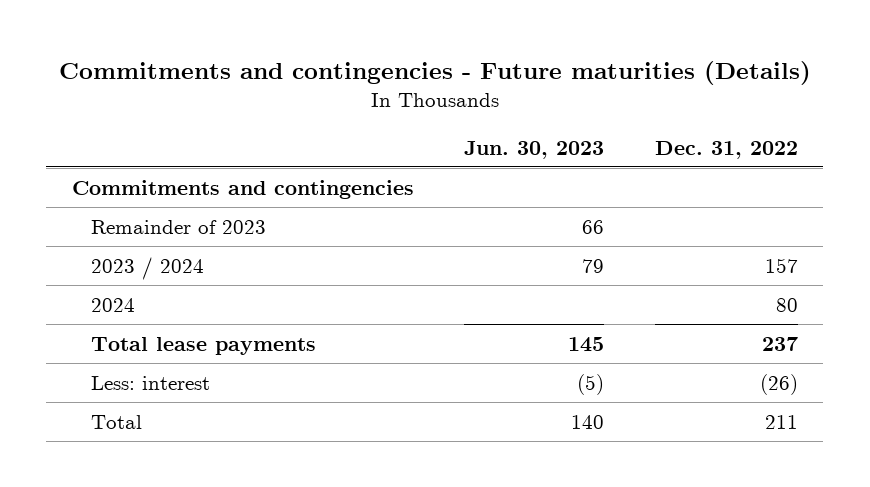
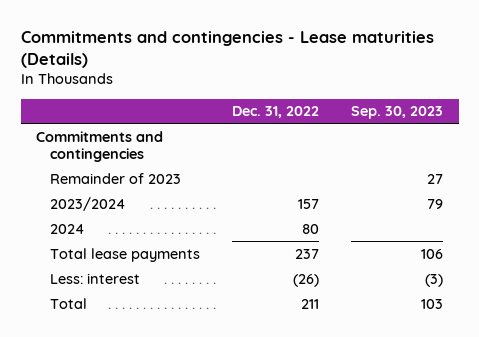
[58,60,811,85] Commitments and contingencies - Future maturities (Details) -> [20,30,434,68] Commitments and contingencies - Lease maturities (Details)
[464,140,605,159] Jun. 30, 2023 -> none
none -> [350,106,443,120] Sep. 30, 2023
[91,256,205,280] 2023 / 2024 -> [50,196,126,211] 2023/2024

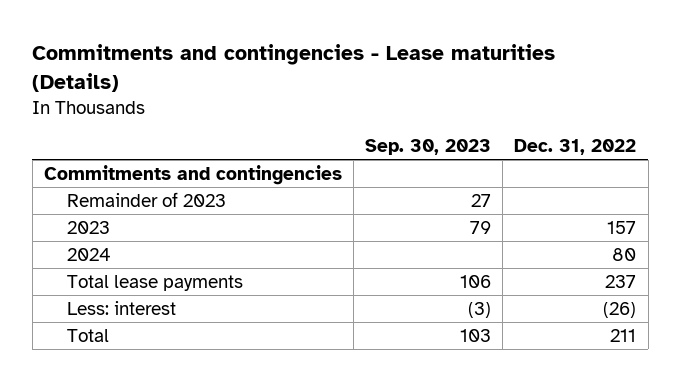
[50,196,126,211] 2023/2024 -> [67,220,111,234] 2023

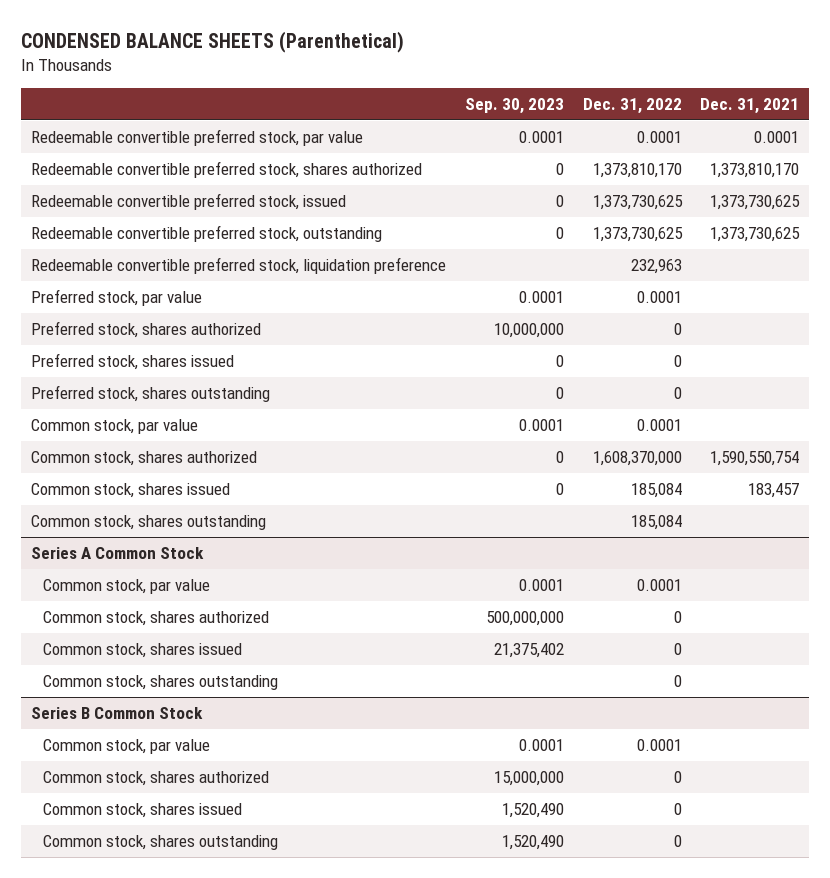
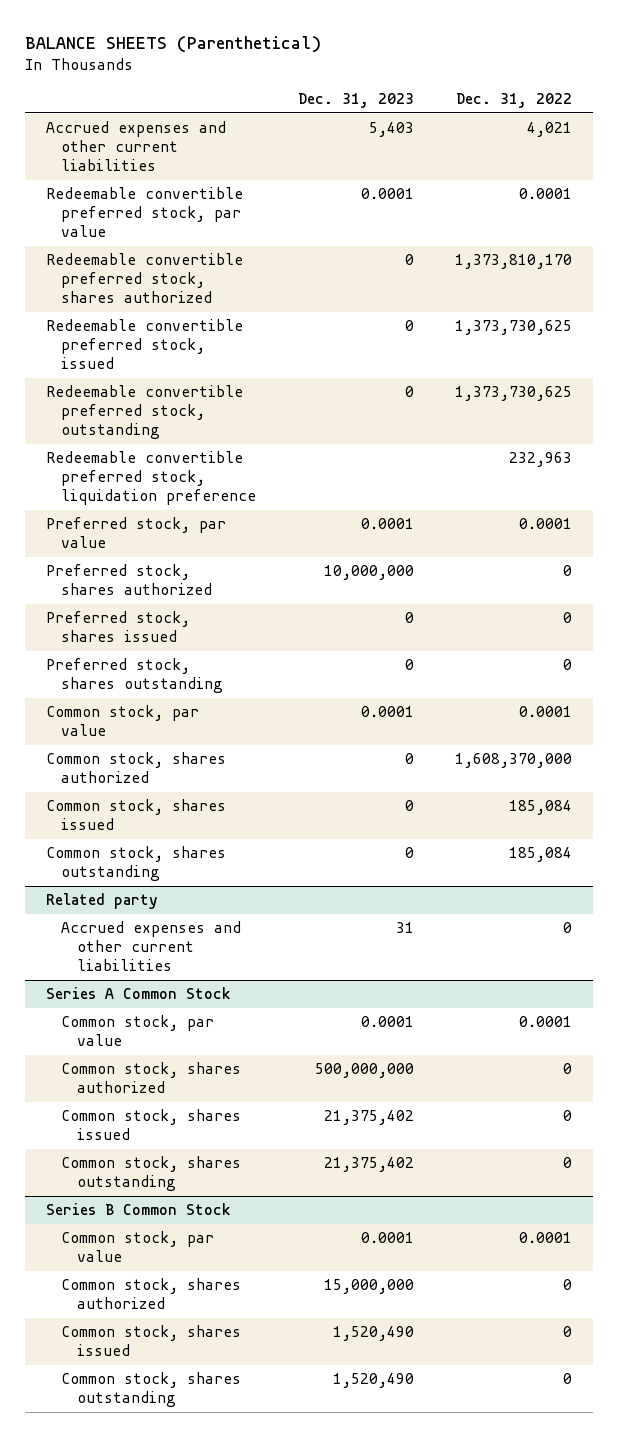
[21,30,405,53] CONDENSED BALANCE SHEETS (Parenthetical) -> [25,35,322,53] BALANCE SHEETS (Parenthetical)
[464,97,564,114] Sep. 30, 2023 -> none
[700,97,800,114] Dec. 31, 2021 -> none
none -> [297,93,414,109] Dec. 31, 2023
none -> [45,121,226,172] Accrued expenses and other current liabilities
none -> [45,893,158,910] Related party
none -> [61,921,242,972] Accrued expenses and other current liabilities

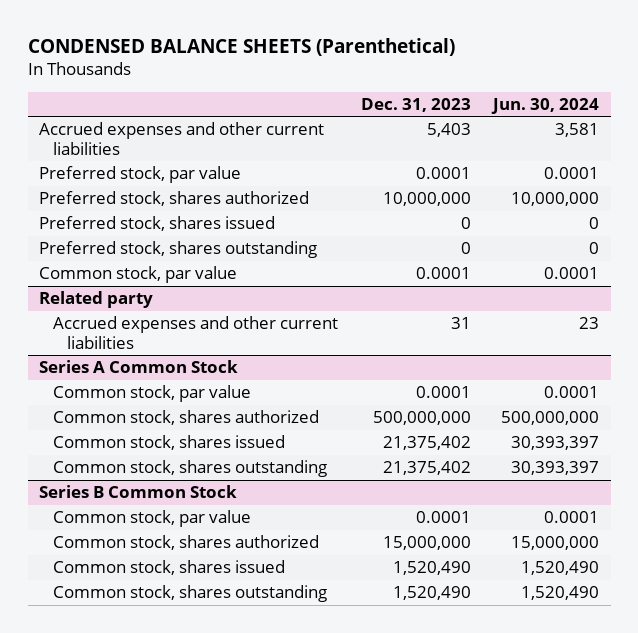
[25,35,322,53] BALANCE SHEETS (Parenthetical) -> [27,38,455,57] CONDENSED BALANCE SHEETS (Parenthetical)
[455,93,572,109] Dec. 31, 2022 -> none
none -> [491,97,600,114] Jun. 30, 2024
[45,187,243,238] Redeemable convertible preferred stock, par value -> none
[45,253,243,304] Redeemable convertible preferred stock, shares authorized -> none
[45,319,243,370] Redeemable convertible preferred stock, issued -> none
[45,385,243,440] Redeemable convertible preferred stock, outstanding -> none
[45,451,257,506] Redeemable convertible preferred stock, liquidation preference -> none
[45,752,226,784] Common stock, shares authorized -> none
[45,799,226,831] Common stock, shares issued -> none
[45,846,226,882] Common stock, shares outstanding -> none

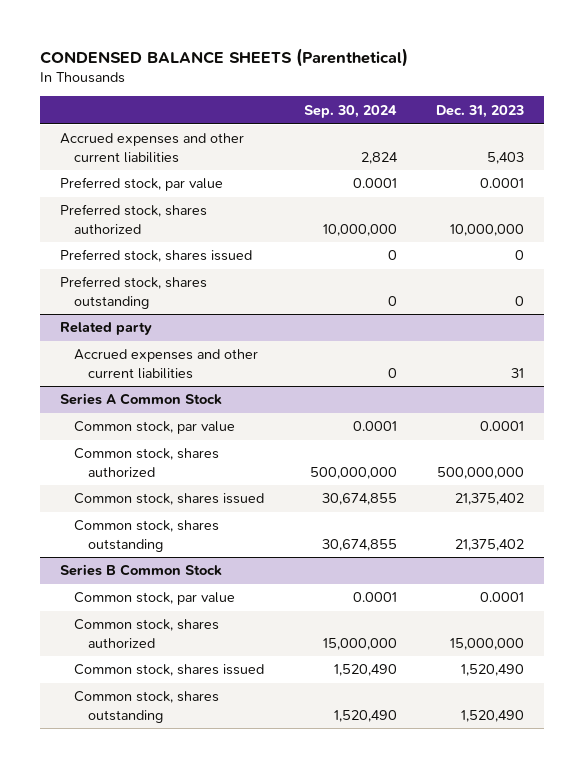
[491,97,600,114] Jun. 30, 2024 -> none
none -> [303,104,397,118] Sep. 30, 2024
[38,266,237,284] Common stock, par value -> none

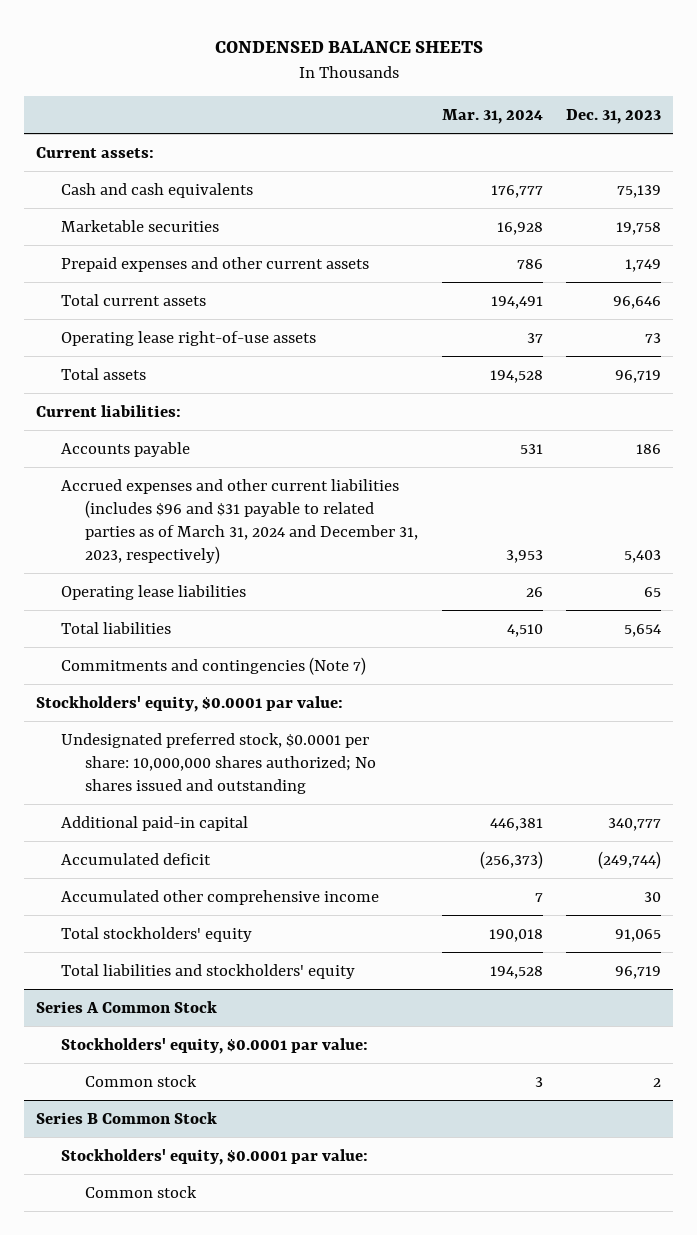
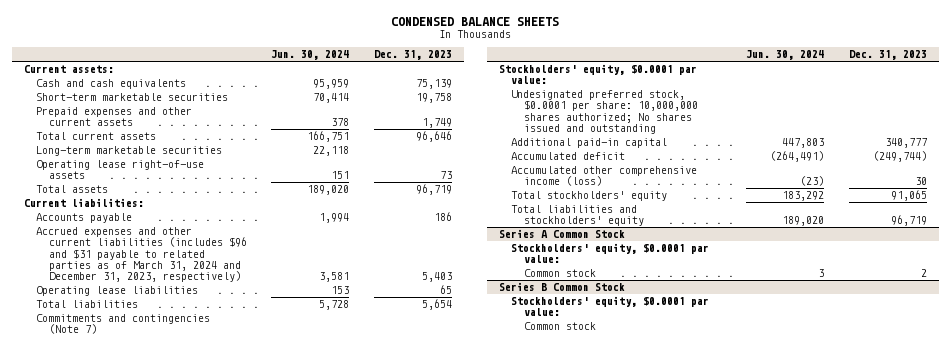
[441,108,543,124] Mar. 31, 2024 -> none
none -> [271,50,350,61] Jun. 30, 2024
[60,219,219,232] Marketable securities -> [36,93,229,102] Short-term marketable securities
none -> [36,146,223,157] Long-term marketable securities
[60,889,379,905] Accumulated other comprehensive income -> [511,166,698,187] Accumulated other comprehensive income (loss)

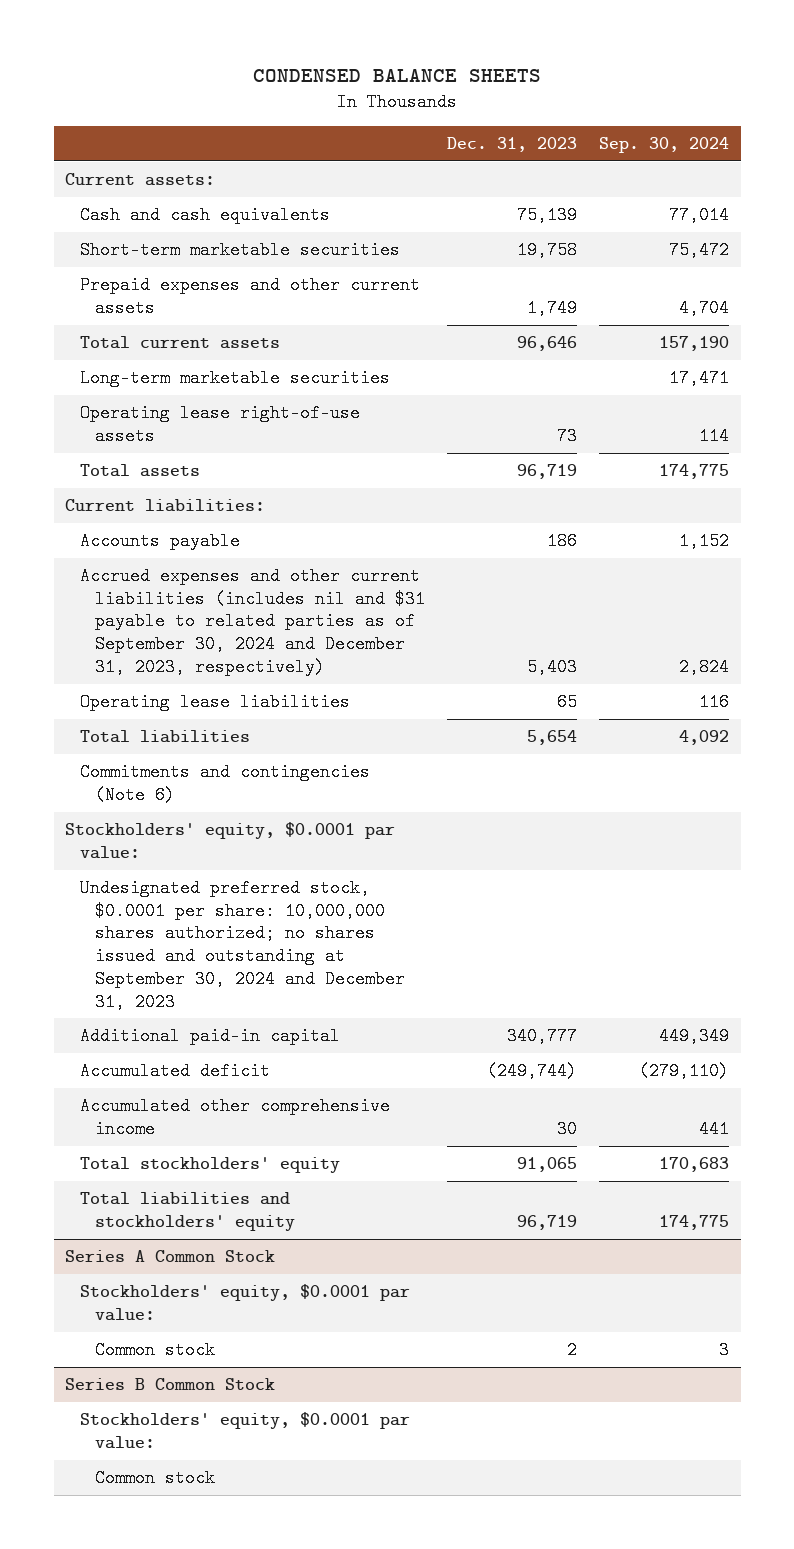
[271,50,350,61] Jun. 30, 2024 -> none
none -> [599,137,730,154] Sep. 30, 2024
[36,227,248,283] Accrued expenses and other current liabilities (includes $96 and $31 payable to related parties as of March 31, 2024 and December 31, 2023, respectively) -> [80,567,426,676] Accrued expenses and other current liabilities (includes nil and $31 payable to related parties as of September 30, 2024 and December 31, 2023, respectively)
[36,314,211,335] Commitments and contingencies (Note 7) -> [80,763,371,804] Commitments and contingencies (Note 6)
[511,90,698,134] Undesignated preferred stock, $0.0001 per share: 10,000,000 shares authorized; No shares issued and outstanding -> [80,879,406,1011] Undesignated preferred stock, $0.0001 per share: 10,000,000 shares authorized; no shares issued and outstanding at September 30, 2024 and December 31, 2023
[511,166,698,187] Accumulated other comprehensive income (loss) -> [80,1097,391,1138] Accumulated other comprehensive income

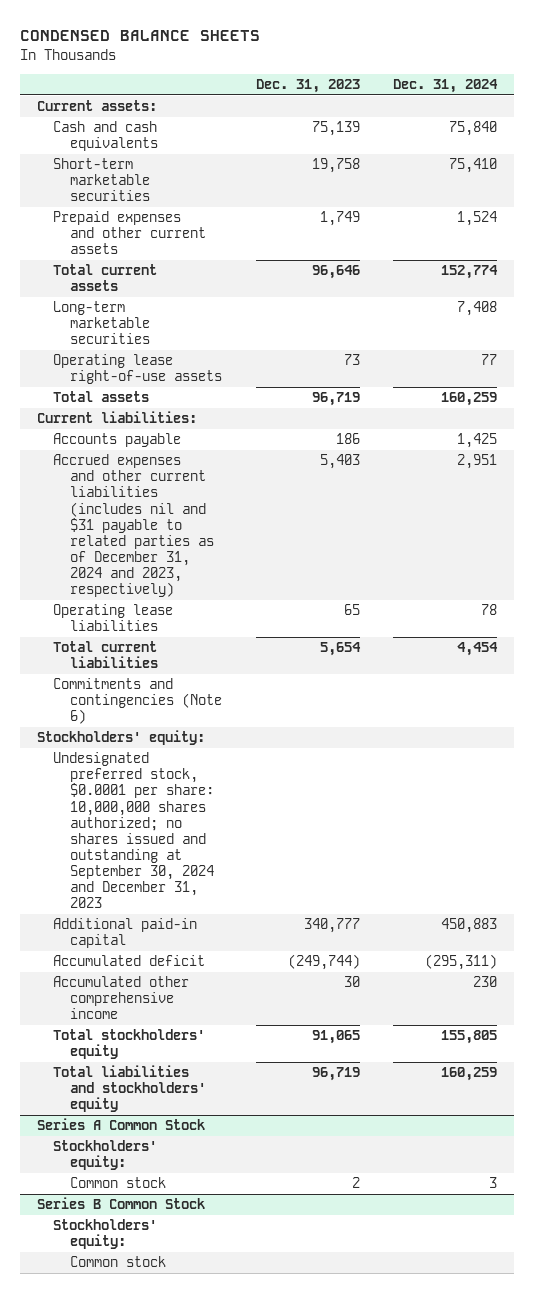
[599,137,730,154] Sep. 30, 2024 -> none
none -> [393,78,499,93] Dec. 31, 2024
[80,567,426,676] Accrued expenses and other current liabilities (includes nil and $31 payable to related parties as of September 30, 2024 and December 31, 2023, respectively) -> [53,454,214,597] Accrued expenses and other current liabilities (includes nil and $31 payable to related parties as of December 31, 2024 and 2023, respectively)
[80,730,251,744] Total liabilities -> [53,641,158,669] Total current liabilities
[64,822,395,859] Stockholders' equity, $0.0001 par value: -> [36,730,205,746] Stockholders' equity:
[80,1284,411,1321] Stockholders' equity, $0.0001 par value: -> [53,1140,158,1171] Stockholders' equity:
[80,1412,411,1449] Stockholders' equity, $0.0001 par value: -> [53,1219,158,1250] Stockholders' equity:

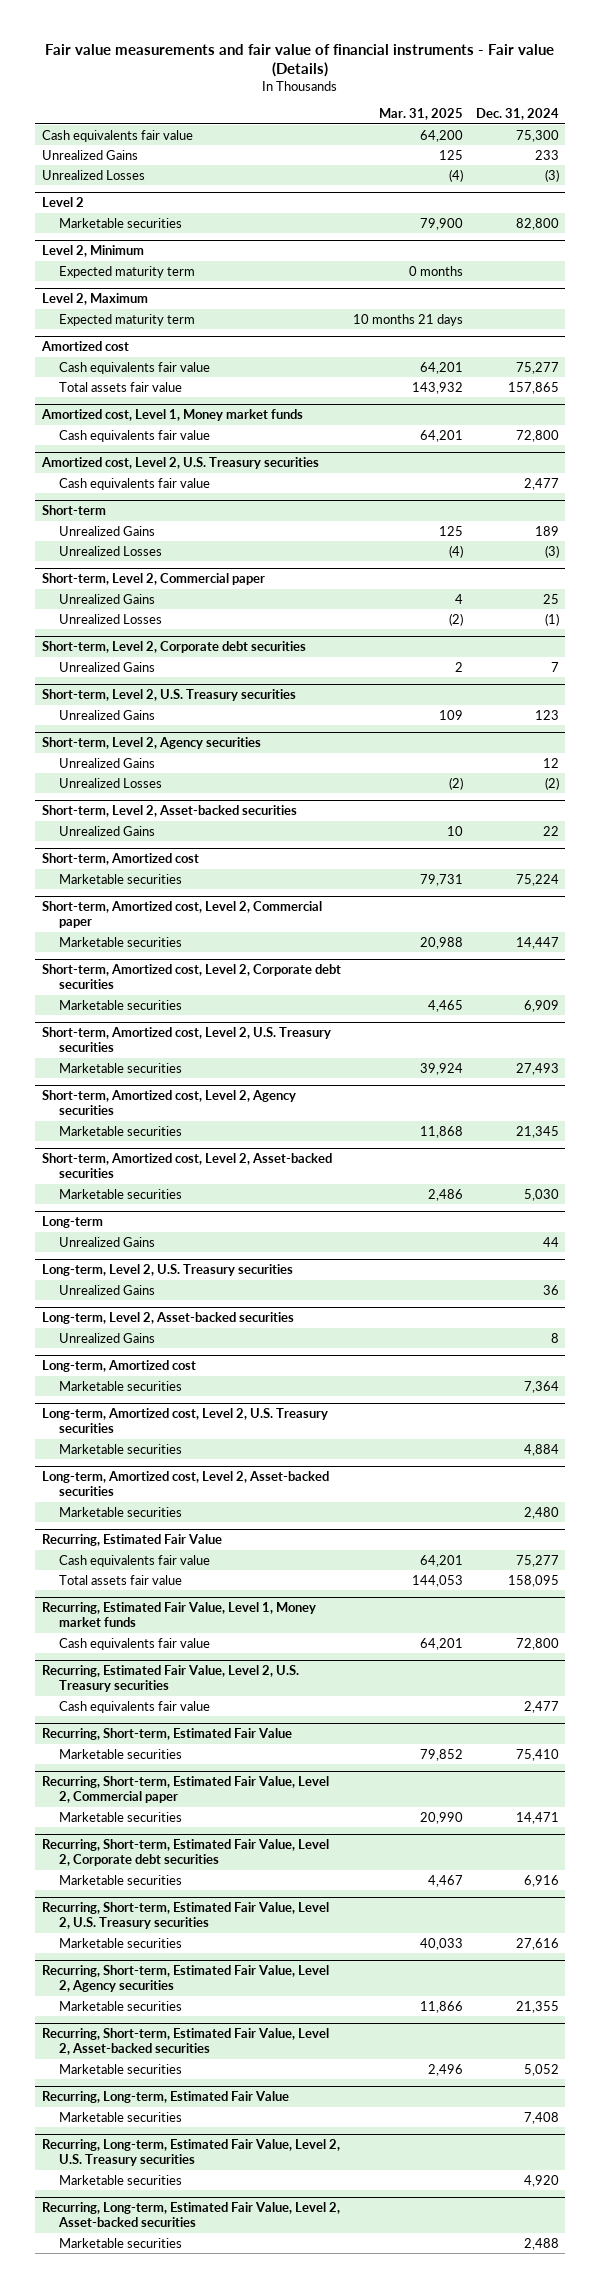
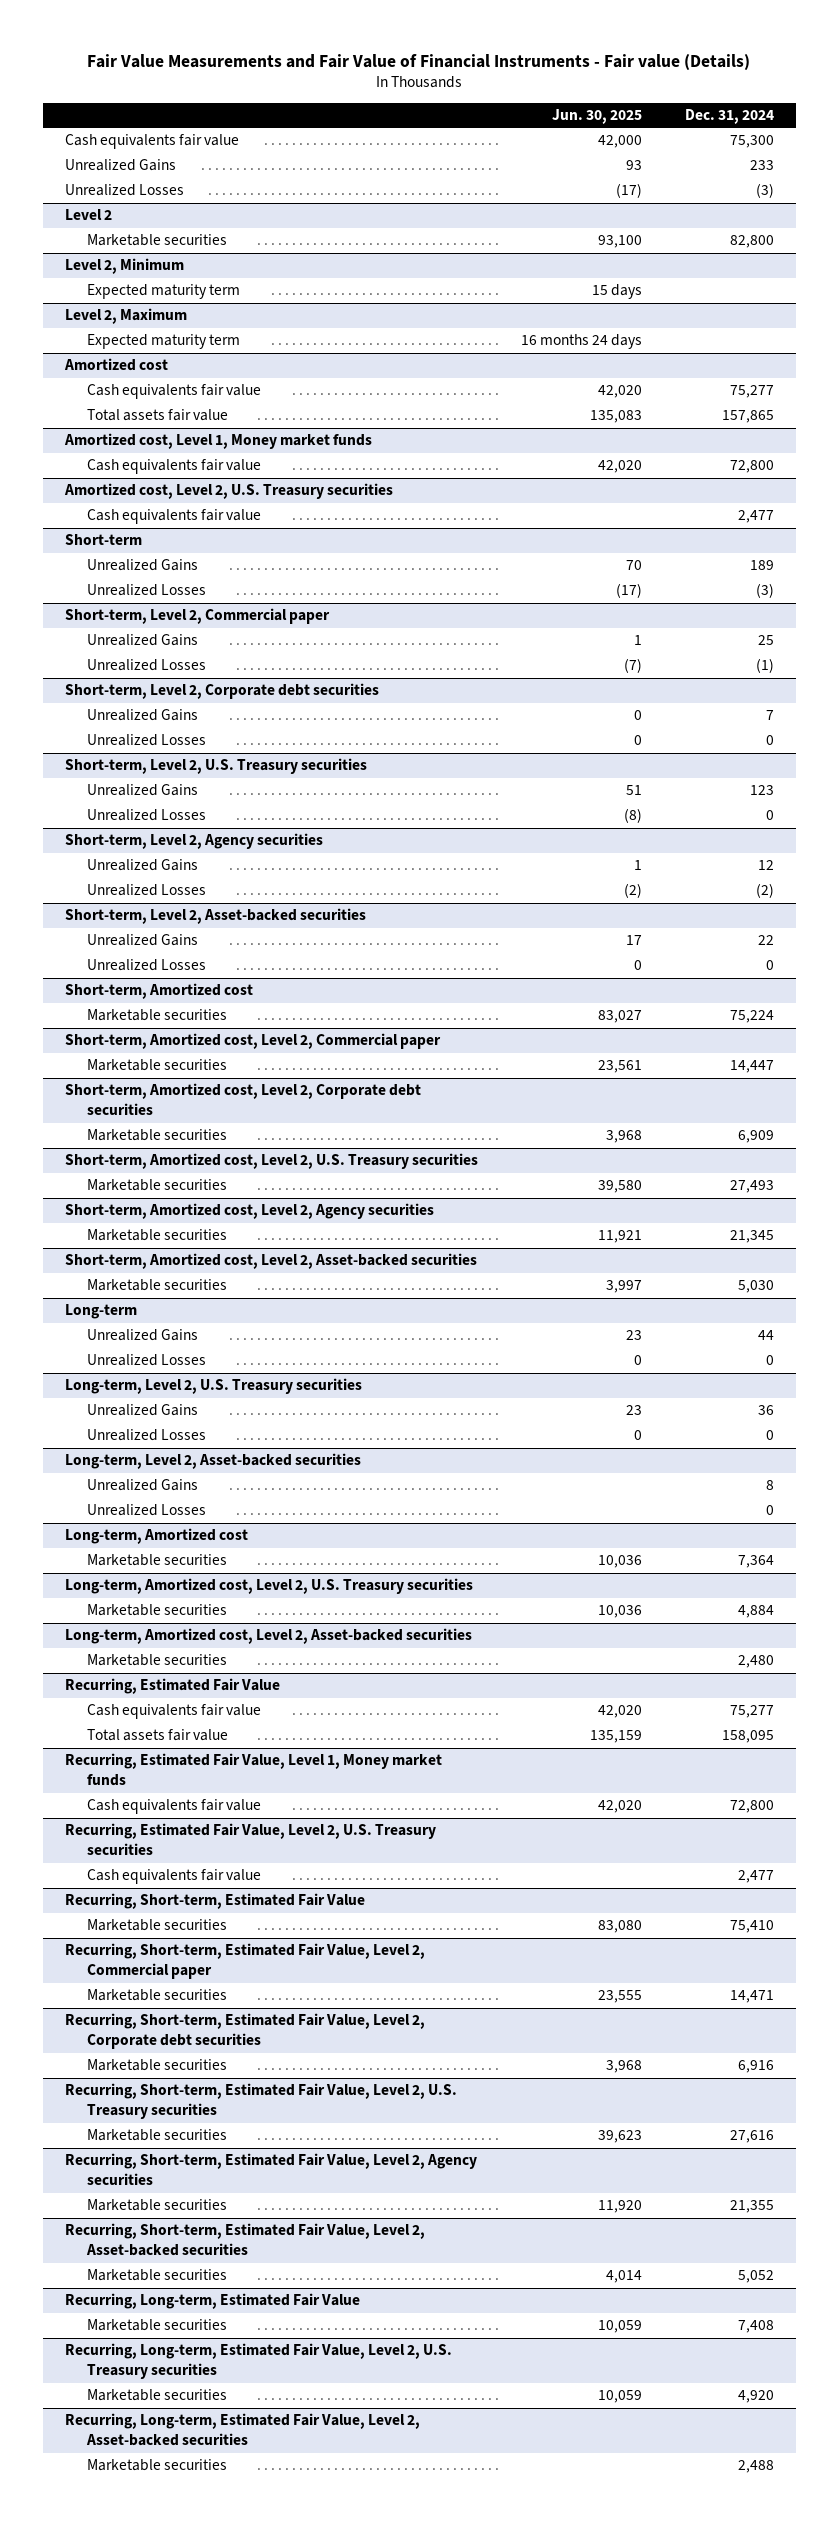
[45,43,555,77] Fair value measurements and fair value of financial instruments - Fair value (Details) -> [87,53,751,70] Fair Value Measurements and Fair Value of Financial Instruments - Fair value (Details)
[379,108,464,121] Mar. 31, 2025 -> none
none -> [551,109,642,125] Jun. 30, 2025
none -> [86,734,206,747] Unrealized Losses
none -> [86,809,206,822] Unrealized Losses
none -> [86,959,206,972] Unrealized Losses
none -> [86,1354,206,1367] Unrealized Losses
none -> [86,1429,206,1442] Unrealized Losses
none -> [86,1504,206,1517] Unrealized Losses

